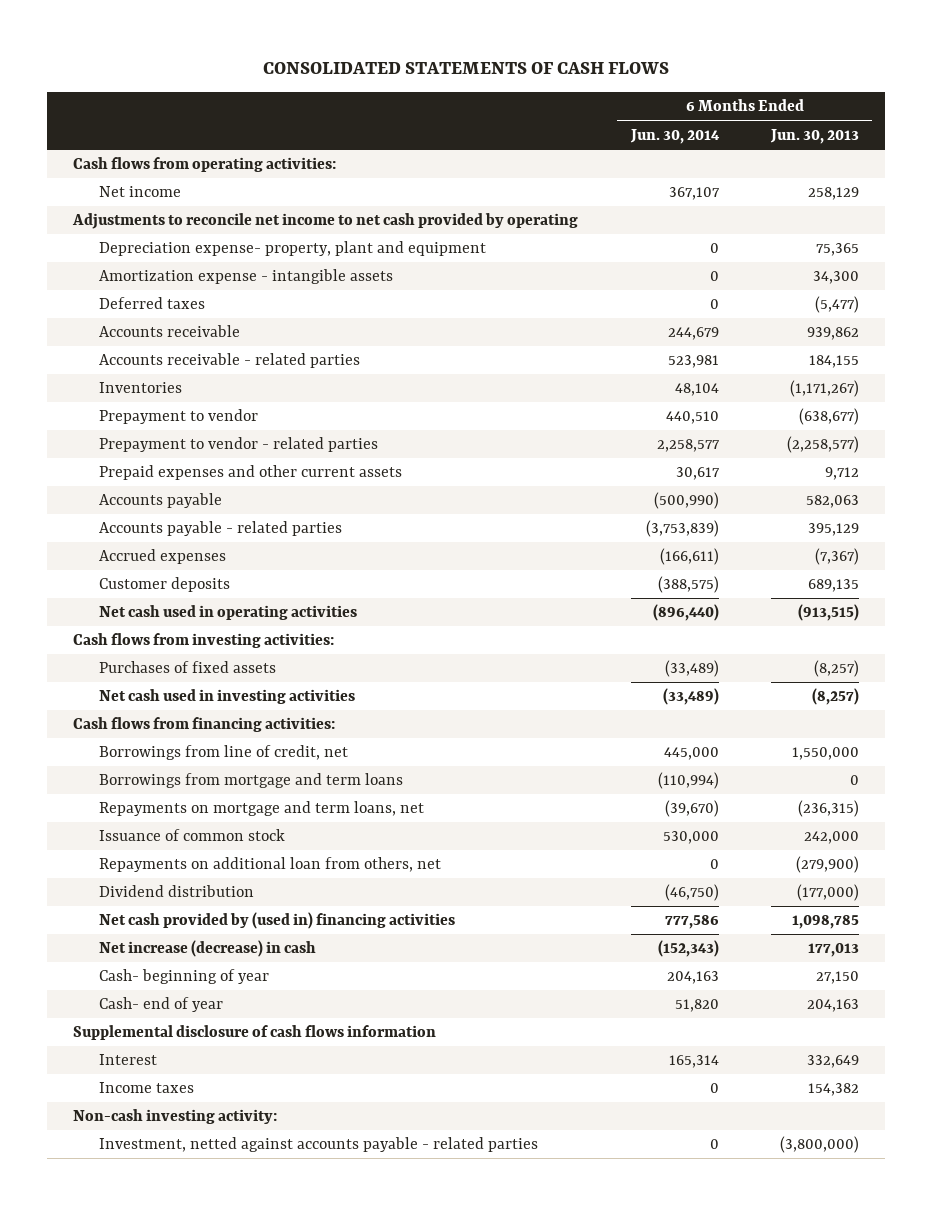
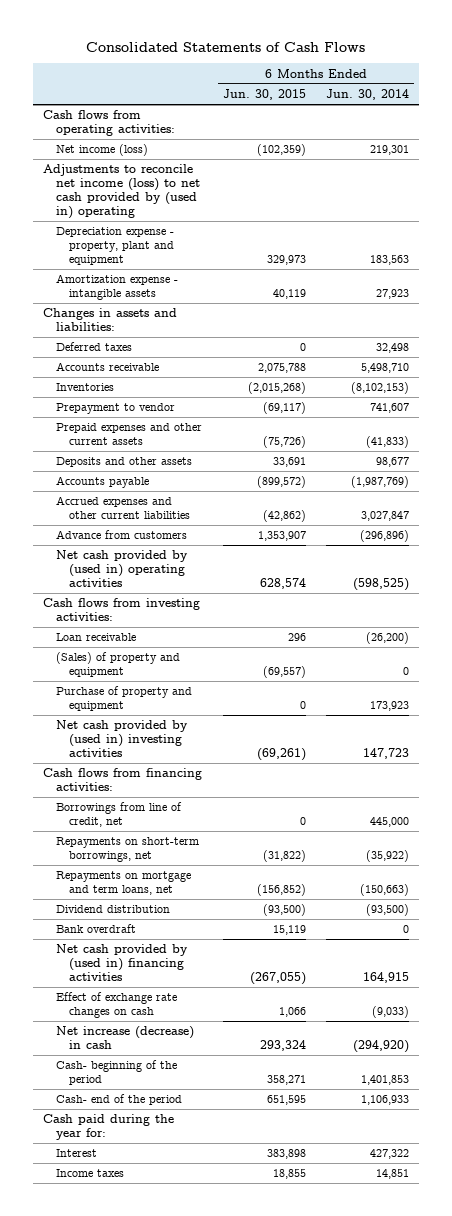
[263,62,670,75] CONSOLIDATED STATEMENTS OF CASH FLOWS -> [86,41,366,52] Consolidated Statements of Cash Flows
[770,128,860,144] Jun. 30, 2013 -> none
none -> [222,89,306,101] Jun. 30, 2015
[99,353,361,369] Accounts receivable - related parties -> none
[99,437,379,453] Prepayment to vendor - related parties -> none
[99,521,343,537] Accounts payable - related parties -> none
[99,577,231,593] Customer deposits -> none
[99,186,182,198] Net income -> [56,144,149,157] Net income (loss)
[668,187,720,201] 367,107 -> [370,145,410,156] 219,301
[71,213,578,230] Adjustments to reconcile net income to net cash provided by operating -> [43,164,201,220] Adjustments to reconcile net income (loss) to net cash provided by (used in) operating
[99,241,487,257] Depreciation expense- property, plant and equipment -> [56,227,175,266] Depreciation expense - property, plant and equipment
[709,243,719,254] 0 -> [370,255,410,266] 183,563
[709,271,719,282] 0 -> [376,289,410,300] 27,923
none -> [43,308,178,332] Changes in assets and liabilities:
[709,299,719,310] 0 -> [376,343,410,354] 32,498
[667,327,719,341] 244,679 -> [361,363,410,374] 5,498,710
[674,383,719,397] 48,104 -> [351,382,410,395] (8,102,153)
[665,411,719,425] 440,510 -> [370,403,410,414] 741,607
[675,467,720,481] 30,617 -> [366,436,410,449] (41,833)
none -> [56,457,193,468] Deposits and other assets
[653,492,719,510] (500,990) -> [351,476,410,489] (1,987,769)
[99,549,227,565] Accrued expenses -> [56,496,191,520] Accrued expenses and other current liabilities
[659,548,719,566] (166,611) -> [361,511,410,522] 3,027,847
none -> [56,530,188,540] Advance from customers
[99,605,358,621] Net cash used in operating activities -> [56,550,189,588] Net cash provided by (used in) operating activities
[652,604,719,622] (896,440) -> [353,578,410,592] (598,525)
[99,661,277,674] Purchases of fixed assets -> none
none -> [56,633,137,642] Loan receivable
none -> [56,652,181,678] (Sales) of property and equipment
none -> [56,686,193,712] Purchase of property and equipment
[99,689,356,705] Net cash used in investing activities -> [56,720,189,758] Net cash provided by (used in) investing activities
[662,688,719,706] (33,489) -> [363,748,410,760] 147,723
[99,773,404,789] Borrowings from mortgage and term loans -> none
[99,829,286,842] Issuance of common stock -> none
[99,857,442,873] Repayments on additional loan from others, net -> none
[72,1025,436,1041] Supplemental disclosure of cash flows information -> none
[72,1109,277,1125] Non-cash investing activity: -> none
[99,1137,539,1153] Investment, netted against accounts payable - related parties -> none
none -> [56,837,200,863] Repayments on short-term borrowings, net
[664,800,719,818] (39,670) -> [360,884,410,897] (150,663)
[664,884,719,902] (46,750) -> [366,904,410,917] (93,500)
none -> [56,924,137,934] Bank overdraft
[664,915,719,930] 777,586 -> [363,972,410,984] 164,915
none -> [56,992,178,1019] Effect of exchange rate changes on cash
[657,940,719,958] (152,343) -> [353,1040,410,1054] (294,920)
[99,969,270,985] Cash- beginning of year -> [56,1060,178,1086] Cash- beginning of the period
[666,971,719,985] 204,163 -> [361,1075,410,1086] 1,401,853
[99,997,224,1013] Cash- end of year -> [56,1094,183,1106] Cash- end of the period
[674,999,719,1013] 51,820 -> [361,1095,410,1106] 1,106,933
none -> [43,1114,175,1141] Cash paid during the year for:
[668,1055,719,1069] 165,314 -> [370,1149,410,1160] 427,322
[709,1083,719,1094] 0 -> [376,1169,410,1180] 14,851

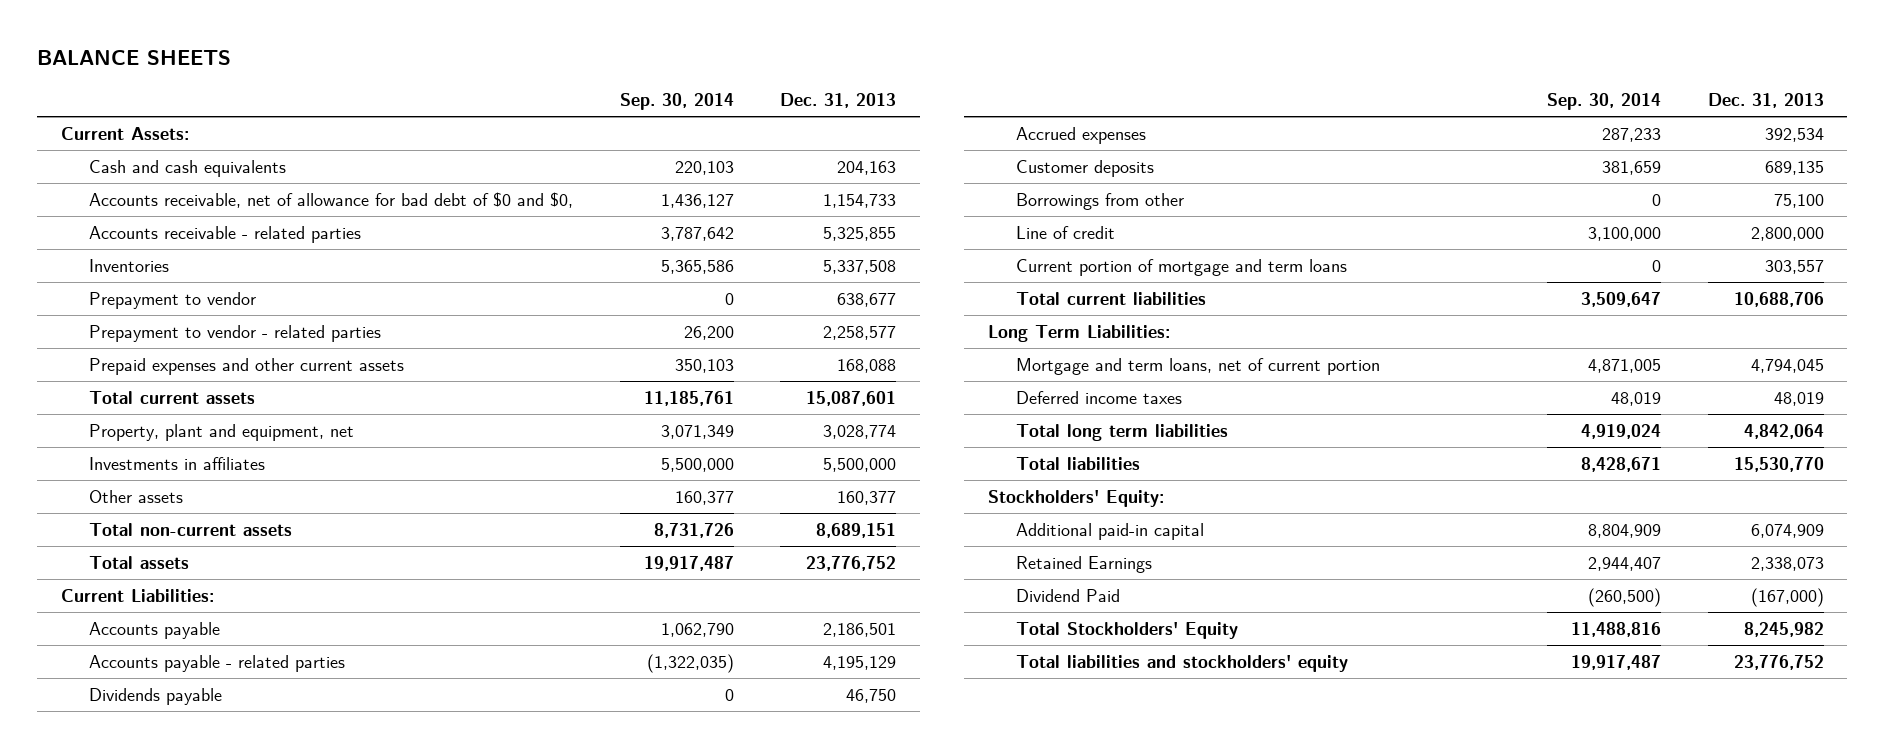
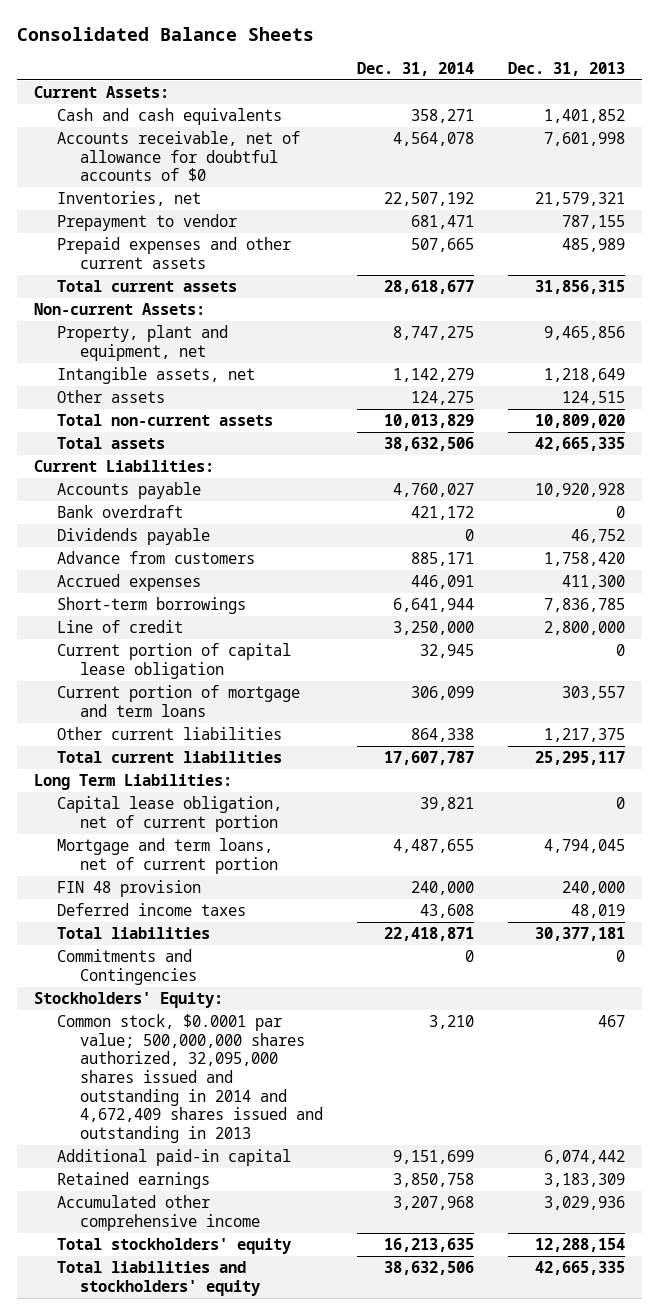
[37,50,232,66] BALANCE SHEETS -> [16,27,314,42] Consolidated Balance Sheets
[619,92,734,110] Sep. 30, 2014 -> none
none -> [356,61,474,76] Dec. 31, 2014
[89,225,362,243] Accounts receivable - related parties -> none
[89,324,382,342] Prepayment to vendor - related parties -> none
[89,456,266,470] Investments in affiliates -> none
[837,160,897,175] 204,163 -> [543,109,625,124] 1,401,852
[89,191,574,208] Accounts receivable, net of allowance for bad debt of $0 and $0, -> [56,131,300,183] Accounts receivable, net of allowance for doubtful accounts of $0
[823,193,897,208] 1,154,733 -> [543,132,625,147] 7,601,998
[89,258,170,272] Inventories -> [56,191,201,207] Inventories, net
[823,259,897,274] 5,337,508 -> [534,192,625,207] 21,579,321
[837,292,897,307] 638,677 -> [561,215,625,230] 787,155
[837,358,897,373] 168,088 -> [561,238,625,253] 485,989
[806,390,897,406] 15,087,601 -> [534,280,625,295] 31,856,315
none -> [33,303,205,316] Non-current Assets:
[823,424,897,439] 3,028,774 -> [543,326,625,341] 9,465,856
none -> [56,367,255,385] Intangible assets, net
[837,490,897,505] 160,377 -> [561,391,625,406] 124,515
[816,522,897,538] 8,689,151 -> [534,414,625,429] 10,809,020
[806,555,897,571] 23,776,752 -> [534,437,625,452] 42,665,335
[89,654,346,672] Accounts payable - related parties -> none
[1016,159,1155,177] Customer deposits -> none
[823,622,897,637] 2,186,501 -> [534,483,625,498] 10,920,928
none -> [56,505,183,519] Bank overdraft
[846,688,897,703] 46,750 -> [570,529,625,544] 46,752
none -> [56,551,255,565] Advance from customers
[1764,127,1824,142] 392,534 -> [561,575,625,590] 411,300
[1016,192,1185,210] Borrowings from other -> [56,597,246,615] Short-term borrowings
[1773,193,1824,208] 75,100 -> [543,598,625,613] 7,836,785
none -> [56,643,291,679] Current portion of capital lease obligation
none -> [56,727,282,741] Other current liabilities
[1733,291,1824,307] 10,688,706 -> [534,751,625,766] 25,295,117
none -> [56,796,282,832] Capital lease obligation, net of current portion
none -> [56,880,201,898] FIN 48 provision
[1016,423,1229,441] Total long term liabilities -> none
[1733,456,1824,472] 15,530,770 -> [534,927,625,942] 30,377,181
none -> [56,949,197,985] Commitments and Contingencies
[1016,588,1121,602] Dividend Paid -> none
none -> [56,1014,323,1143] Common stock, $0.0001 par value; 500,000,000 shares authorized, 32,095,000 shares issued and outstanding in 2014 and 4,672,409 shares issued and outstanding in 2013
[1750,523,1824,538] 6,074,909 -> [543,1150,625,1165] 6,074,442
[1016,555,1153,573] Retained Earnings -> [56,1172,210,1190] Retained earnings
[1750,556,1824,571] 2,338,073 -> [543,1173,625,1188] 3,183,309
none -> [56,1195,260,1231] Accumulated other comprehensive income
[1016,621,1239,639] Total Stockholders' Equity -> [56,1238,291,1255] Total stockholders' equity
[1743,621,1824,637] 8,245,982 -> [534,1238,625,1253] 12,288,154
[1733,654,1824,670] 23,776,752 -> [534,1261,625,1276] 42,665,335

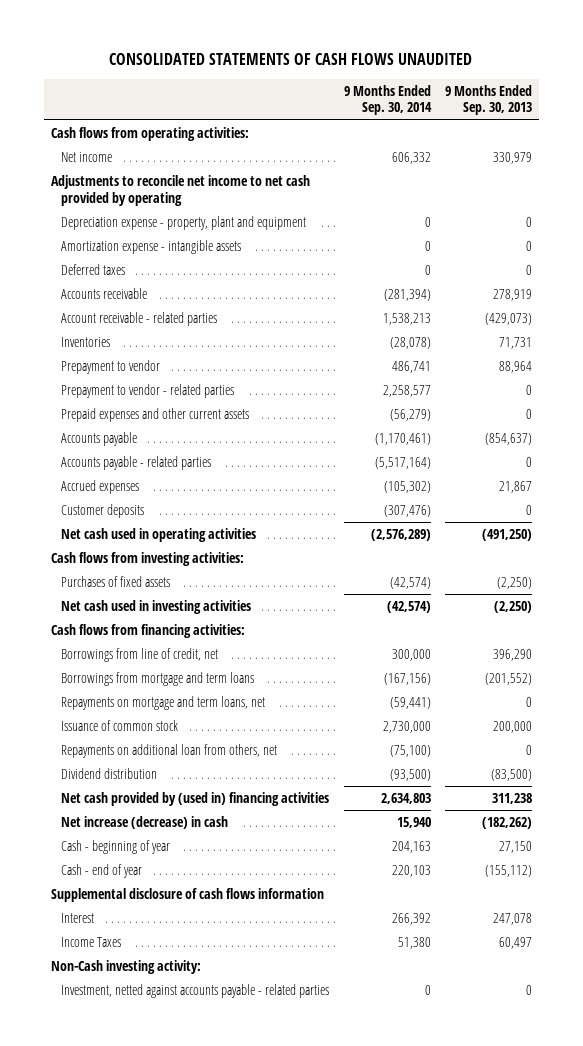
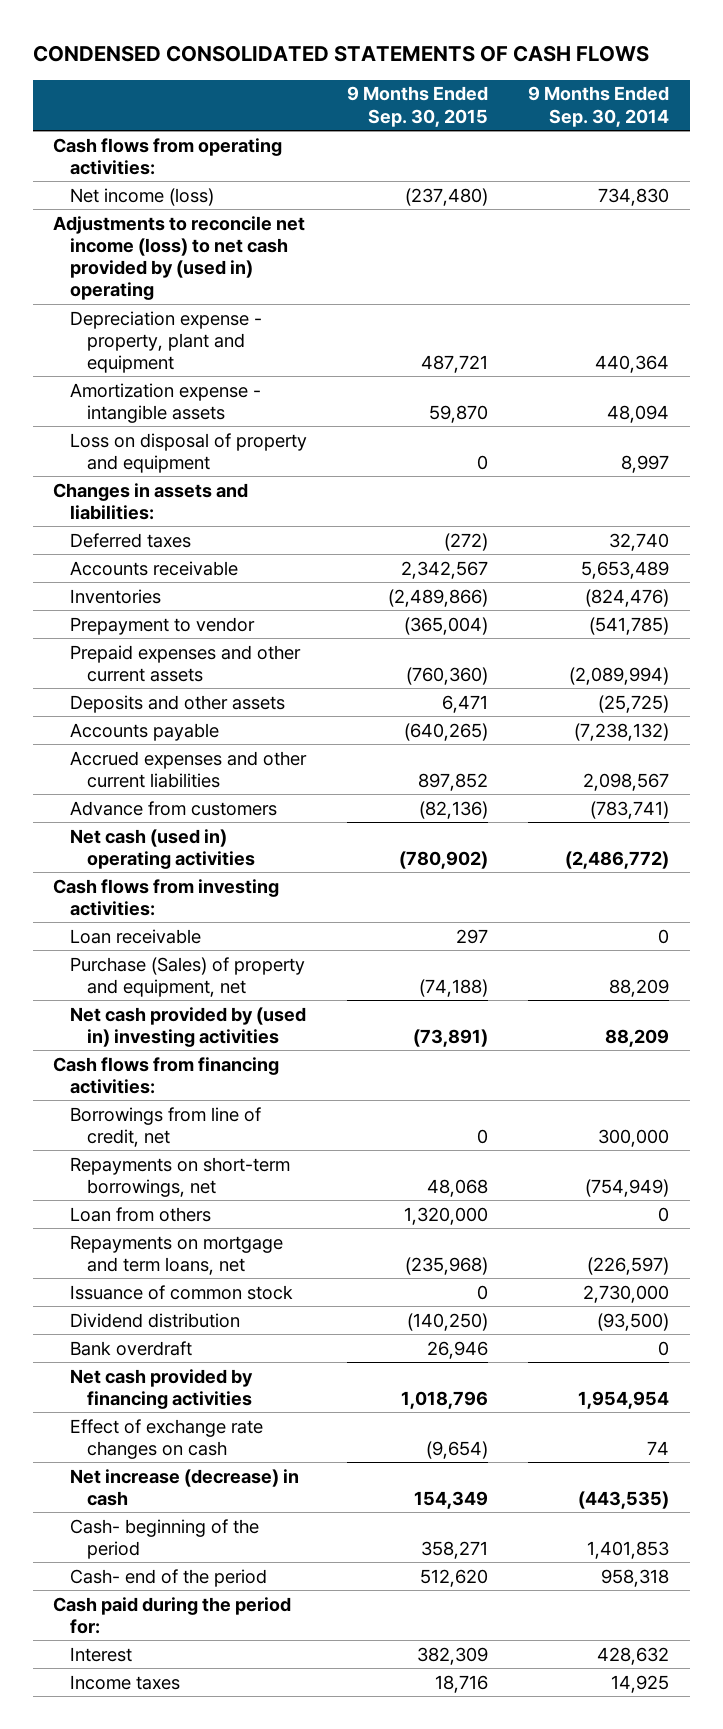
[109,53,473,66] CONSOLIDATED STATEMENTS OF CASH FLOWS UNAUDITED -> [32,45,649,63] CONDENSED CONSOLIDATED STATEMENTS OF CASH FLOWS
[444,84,532,116] 9 Months Ended Sep. 30, 2013 -> none
none -> [347,86,489,127] 9 Months Ended Sep. 30, 2015
[61,311,218,326] Account receivable - related parties -> none
[61,383,235,398] Prepayment to vendor - related parties -> none
[61,455,212,470] Accounts payable - related parties -> none
[61,503,145,518] Customer deposits -> none
[61,151,113,162] Net income -> [69,187,214,206] Net income (loss)
[391,151,431,164] 606,332 -> [598,187,670,206] 734,830
[50,174,310,206] Adjustments to reconcile net income to net cash provided by operating -> [53,215,306,301] Adjustments to reconcile net income (loss) to net cash provided by (used in) operating
[424,216,431,227] 0 -> [595,354,670,373] 440,364
[424,240,431,251] 0 -> [607,404,670,423] 48,094
none -> [69,432,307,473] Loss on disposal of property and equipment
none -> [53,482,249,520] Changes in assets and liabilities:
[424,264,431,275] 0 -> [609,532,670,551] 32,740
[383,288,431,301] (281,394) -> [581,560,670,579] 5,653,489
[389,336,431,349] (28,078) -> [585,588,670,607] (824,476)
[391,360,431,373] 486,741 -> [589,616,670,635] (541,785)
[389,408,431,421] (56,279) -> [569,666,670,685] (2,089,994)
none -> [69,694,285,713] Deposits and other assets
[374,432,431,445] (1,170,461) -> [574,722,670,741] (7,238,132)
[61,479,140,494] Accrued expenses -> [69,750,307,788] Accrued expenses and other current liabilities
[383,480,431,493] (105,302) -> [583,772,670,791] 2,098,567
none -> [69,800,277,816] Advance from customers
[61,527,257,542] Net cash used in operating activities -> [69,828,255,869] Net cash (used in) operating activities
[370,528,431,541] (2,576,289) -> [565,850,670,869] (2,486,772)
[61,575,171,587] Purchases of fixed assets -> none
none -> [69,928,201,944] Loan receivable
none -> [69,956,305,997] Purchase (Sales) of property and equipment, net
[61,599,252,614] Net cash used in investing activities -> [69,1006,306,1047] Net cash provided by (used in) investing activities
[386,600,431,613] (42,574) -> [605,1028,670,1047] 88,209
[61,671,255,686] Borrowings from mortgage and term loans -> none
none -> [69,1156,290,1197] Repayments on short-term borrowings, net
none -> [69,1206,211,1222] Loan from others
[389,696,431,709] (59,441) -> [587,1256,670,1275] (226,597)
[61,743,278,758] Repayments on additional loan from others, net -> none
[50,887,324,902] Supplemental disclosure of cash flows information -> none
[50,959,201,974] Non-Cash investing activity: -> none
[61,983,330,998] Investment, netted against accounts payable - related parties -> none
none -> [69,1340,192,1356] Bank overdraft
[61,791,330,806] Net cash provided by (used in) financing activities -> [69,1368,253,1409] Net cash provided by financing activities
[380,792,431,804] 2,634,803 -> [578,1390,670,1409] 1,954,954
none -> [69,1418,263,1459] Effect of exchange rate changes on cash
[396,816,431,828] 15,940 -> [578,1490,670,1509] (443,535)
[61,839,171,854] Cash - beginning of year -> [69,1518,259,1559] Cash- beginning of the period
[391,840,431,853] 204,163 -> [587,1540,670,1559] 1,401,853
[61,863,143,878] Cash - end of year -> [69,1568,267,1587] Cash- end of the period
[391,864,431,877] 220,103 -> [601,1568,670,1587] 958,318
none -> [53,1596,292,1634] Cash paid during the period for:
[391,912,431,925] 266,392 -> [597,1646,670,1665] 428,632
[61,936,122,947] Income Taxes -> [69,1674,180,1690] Income taxes
[397,936,431,949] 51,380 -> [611,1674,670,1693] 14,925

